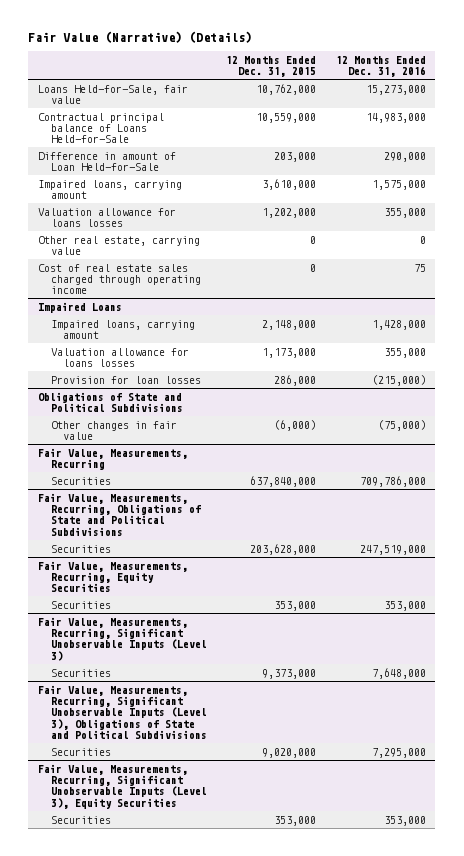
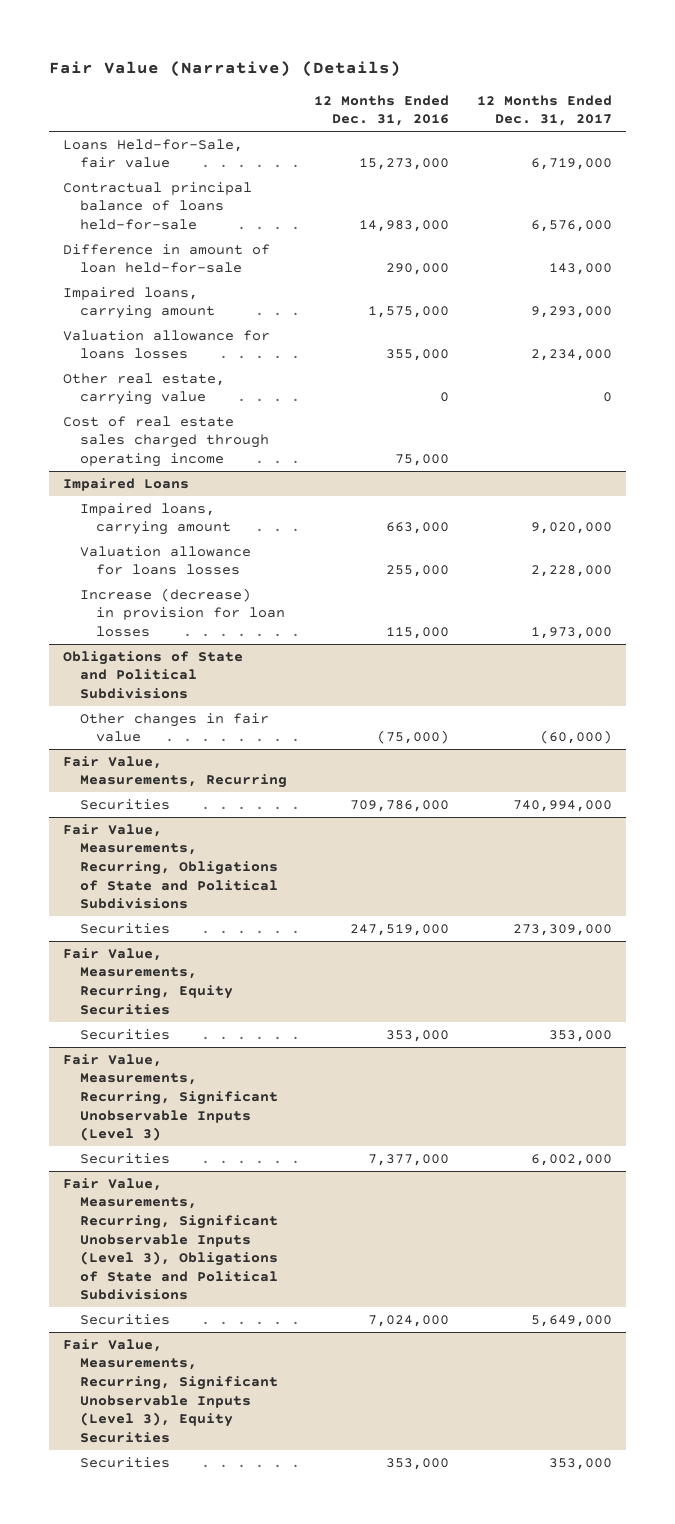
[226,55,317,78] 12 Months Ended Dec. 31, 2015 -> none
none -> [477,94,613,127] 12 Months Ended Dec. 31, 2017
[38,112,165,144] Contractual principal balance of Loans Held-for-Sale -> [63,181,253,231] Contractual principal balance of loans held-for-sale
[38,151,177,171] Difference in amount of Loan Held-for-Sale -> [63,243,271,274] Difference in amount of loan held-for-sale
[413,263,426,272] 75 -> [395,454,450,467] 75,000
[371,319,426,330] 1,428,000 -> [386,522,450,535] 663,000
[383,347,426,358] 355,000 -> [386,565,450,578] 255,000
[50,375,201,384] Provision for loan losses -> [79,587,286,638] Increase (decrease) in provision for loan losses
[371,374,426,386] (215,000) -> [386,627,450,640] 115,000
[371,667,426,679] 7,648,000 -> [368,1153,450,1166] 7,377,000
[371,747,426,758] 7,295,000 -> [368,1314,450,1327] 7,024,000

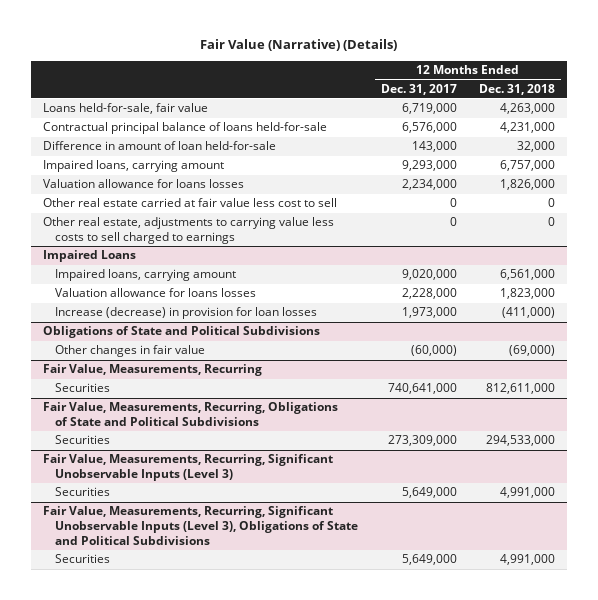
[314,94,450,127] 12 Months Ended Dec. 31, 2016 -> none
none -> [479,83,556,95] Dec. 31, 2018
[63,138,244,169] Loans Held-for-Sale, fair value -> [42,103,208,115] Loans held-for-sale, fair value
[63,415,269,468] Cost of real estate sales charged through operating income -> none
[63,372,226,406] Other real estate, carrying value -> [42,198,337,208] Other real estate carried at fair value less cost to sell
none -> [42,217,334,244] Other real estate, adjustments to carrying value less costs to sell charged to earnings
[513,799,613,812] 740,994,000 -> [387,383,457,395] 740,641,000
[63,947,233,1015] Fair Value, Measurements, Recurring, Equity Securities -> none
[79,1028,170,1040] Securities -> none
[531,1153,613,1166] 6,002,000 -> [401,487,457,499] 5,649,000
[63,1338,278,1443] Fair Value, Measurements, Recurring, Significant Unobservable Inputs (Level 3), Equity Securities -> none
[79,1456,170,1468] Securities -> none

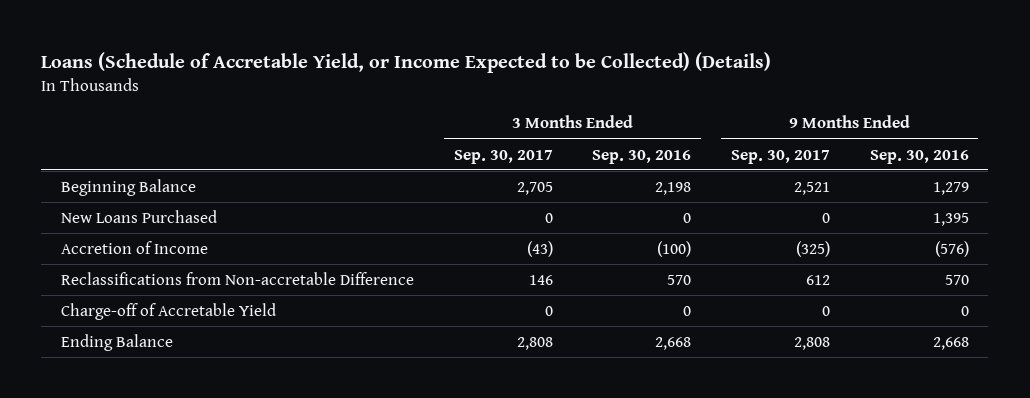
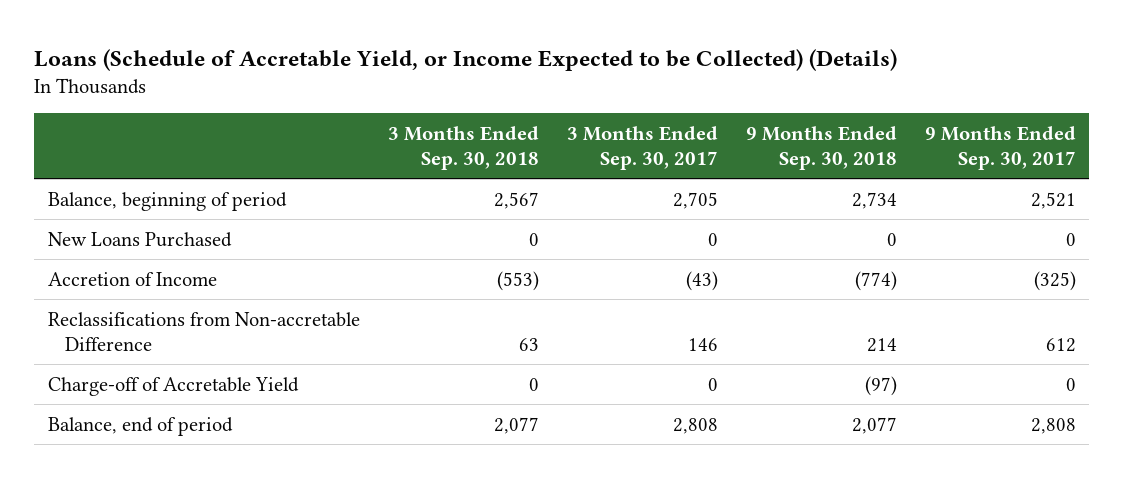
[592,149,692,164] Sep. 30, 2016 -> none
[869,149,969,164] Sep. 30, 2016 -> none
none -> [387,125,539,171] 3 Months Ended Sep. 30, 2018
none -> [745,125,897,171] 9 Months Ended Sep. 30, 2018
[61,178,197,196] Beginning Balance -> [48,191,288,211] Balance, beginning of period
[61,333,174,351] Ending Balance -> [48,416,234,436] Balance, end of period

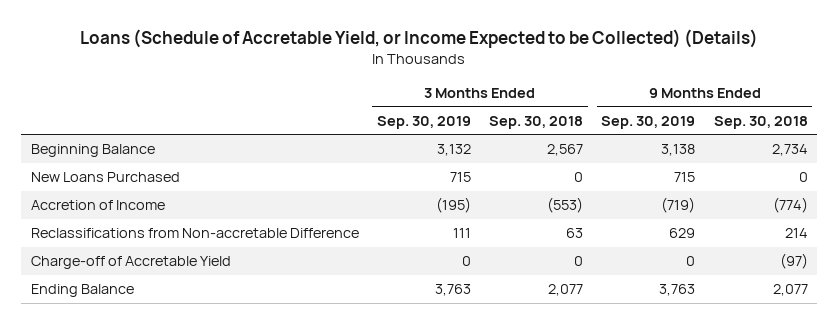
[566,125,718,171] 3 Months Ended Sep. 30, 2017 -> none
[924,125,1076,171] 9 Months Ended Sep. 30, 2017 -> none
none -> [376,115,471,129] Sep. 30, 2019
none -> [601,115,696,129] Sep. 30, 2019
[48,191,288,211] Balance, beginning of period -> [30,144,155,158] Beginning Balance
[48,416,234,436] Balance, end of period -> [30,284,134,298] Ending Balance

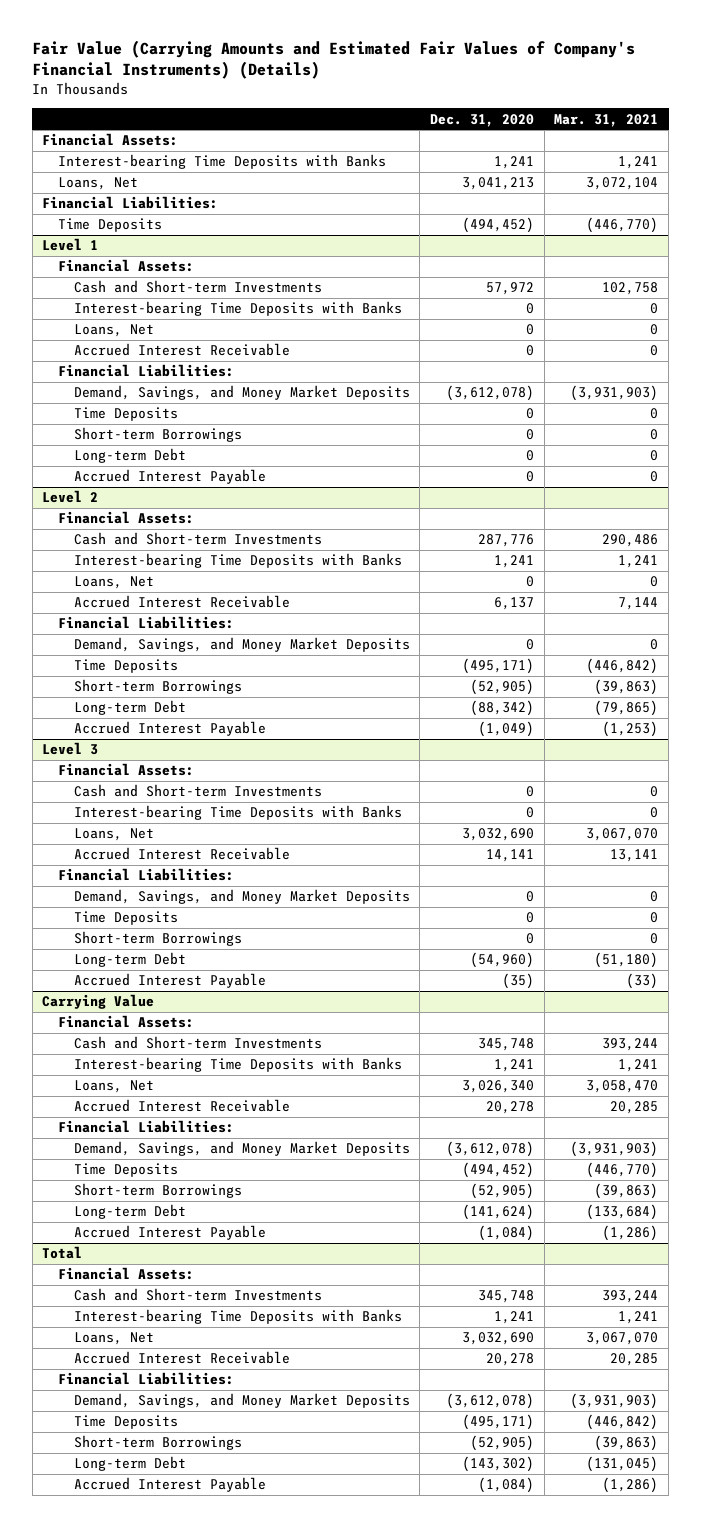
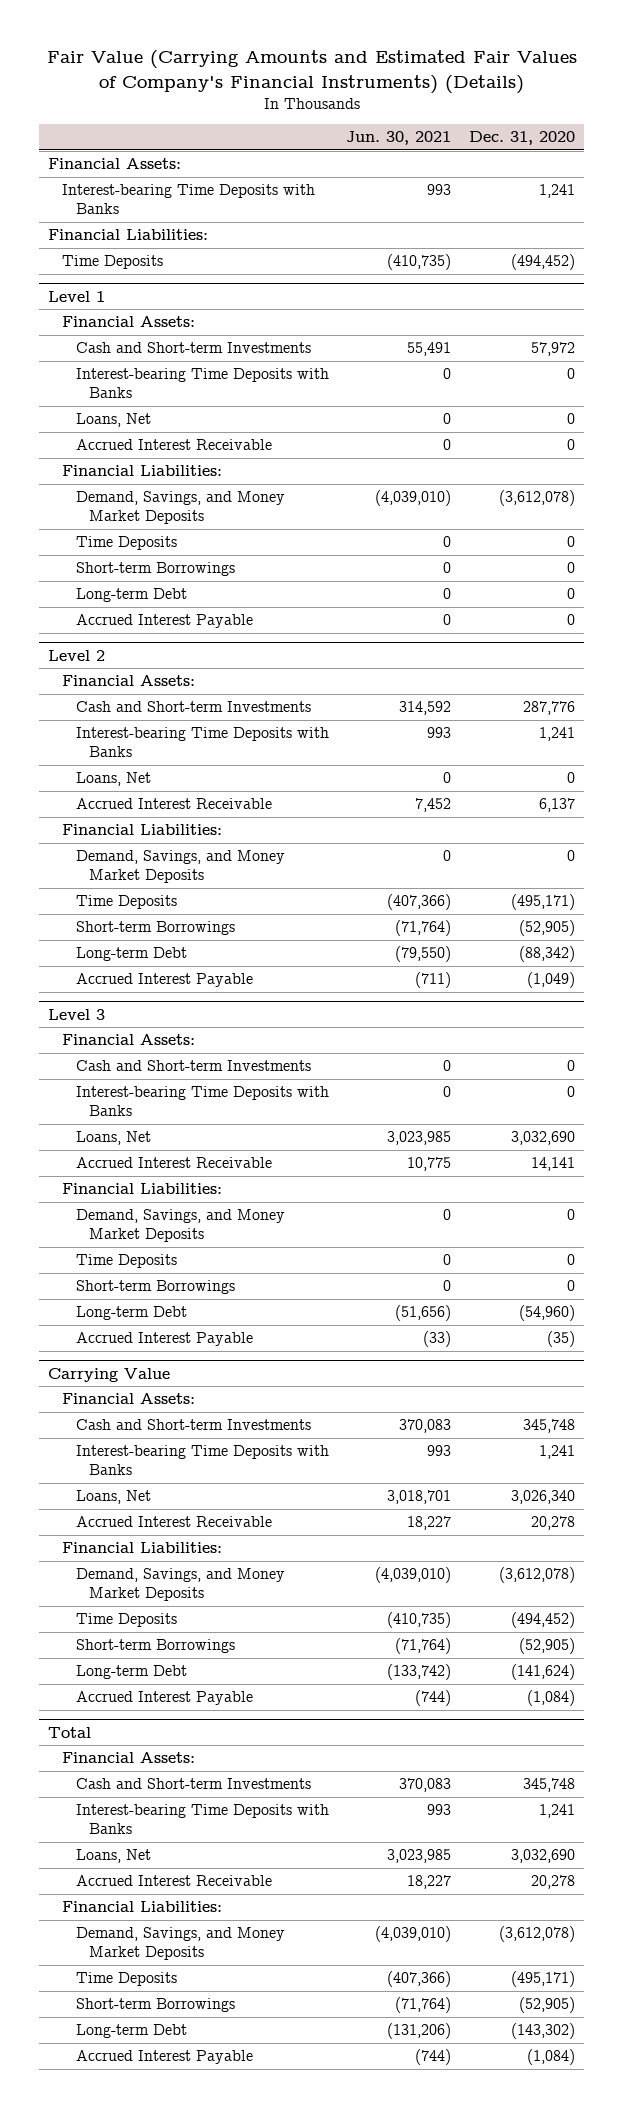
[554,113,659,127] Mar. 31, 2021 -> none
none -> [346,131,452,146] Jun. 30, 2021
[57,177,138,191] Loans, Net -> none

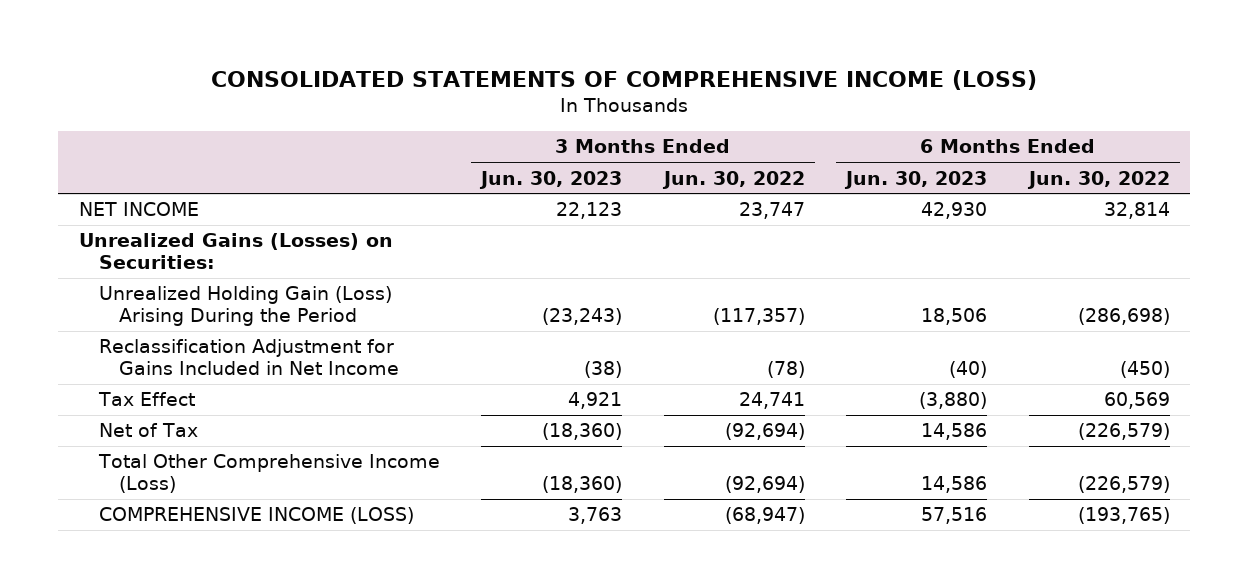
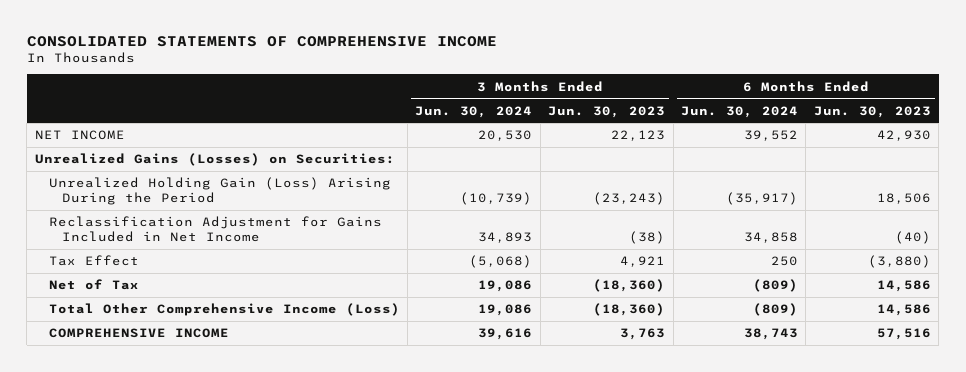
[211,69,1038,90] CONSOLIDATED STATEMENTS OF COMPREHENSIVE INCOME (LOSS) -> [26,35,497,47] CONSOLIDATED STATEMENTS OF COMPREHENSIVE INCOME
[661,170,805,189] Jun. 30, 2022 -> none
[1026,170,1170,189] Jun. 30, 2022 -> none
none -> [415,105,533,118] Jun. 30, 2024
none -> [680,105,798,118] Jun. 30, 2024
[98,507,414,525] COMPREHENSIVE INCOME (LOSS) -> [48,328,229,339] COMPREHENSIVE INCOME

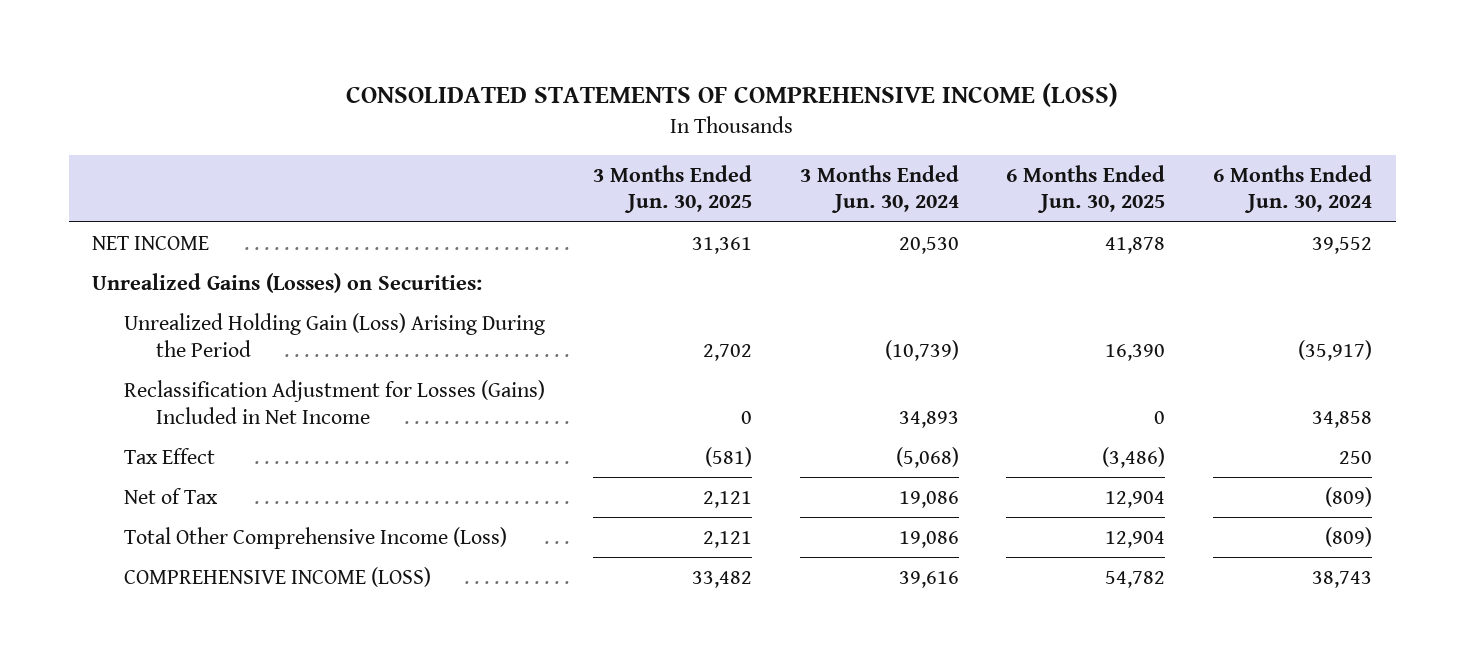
[26,35,497,47] CONSOLIDATED STATEMENTS OF COMPREHENSIVE INCOME -> [346,82,1119,107] CONSOLIDATED STATEMENTS OF COMPREHENSIVE INCOME (LOSS)
[548,105,666,118] Jun. 30, 2023 -> none
[813,105,931,118] Jun. 30, 2023 -> none
none -> [592,164,752,214] 3 Months Ended Jun. 30, 2025
none -> [1006,164,1166,214] 6 Months Ended Jun. 30, 2025
[48,216,382,243] Reclassification Adjustment for Gains Included in Net Income -> [124,380,546,424] Reclassification Adjustment for Losses (Gains) Included in Net Income
[48,328,229,339] COMPREHENSIVE INCOME -> [124,567,432,588] COMPREHENSIVE INCOME (LOSS)

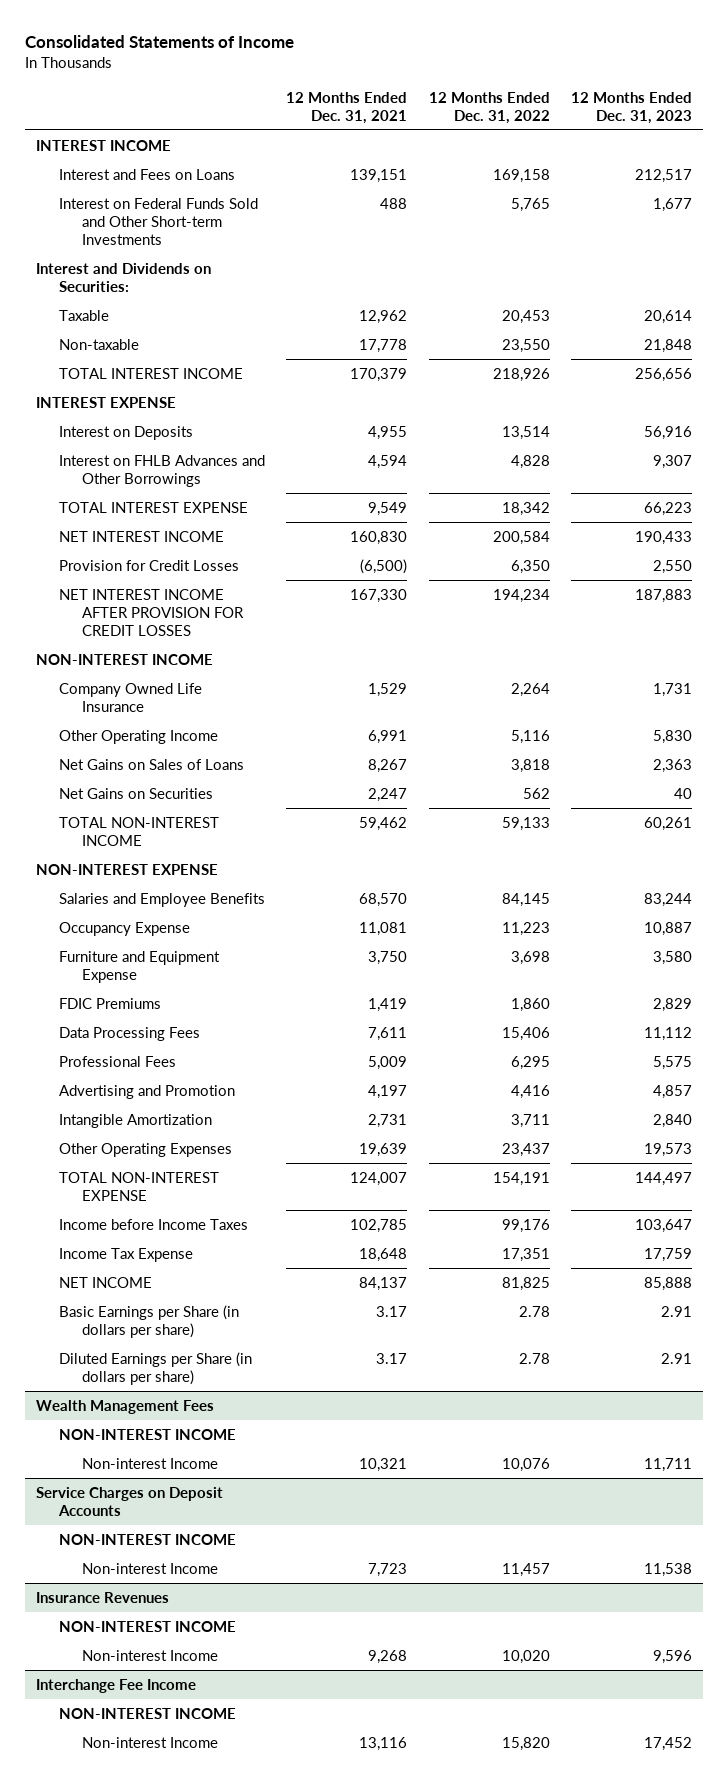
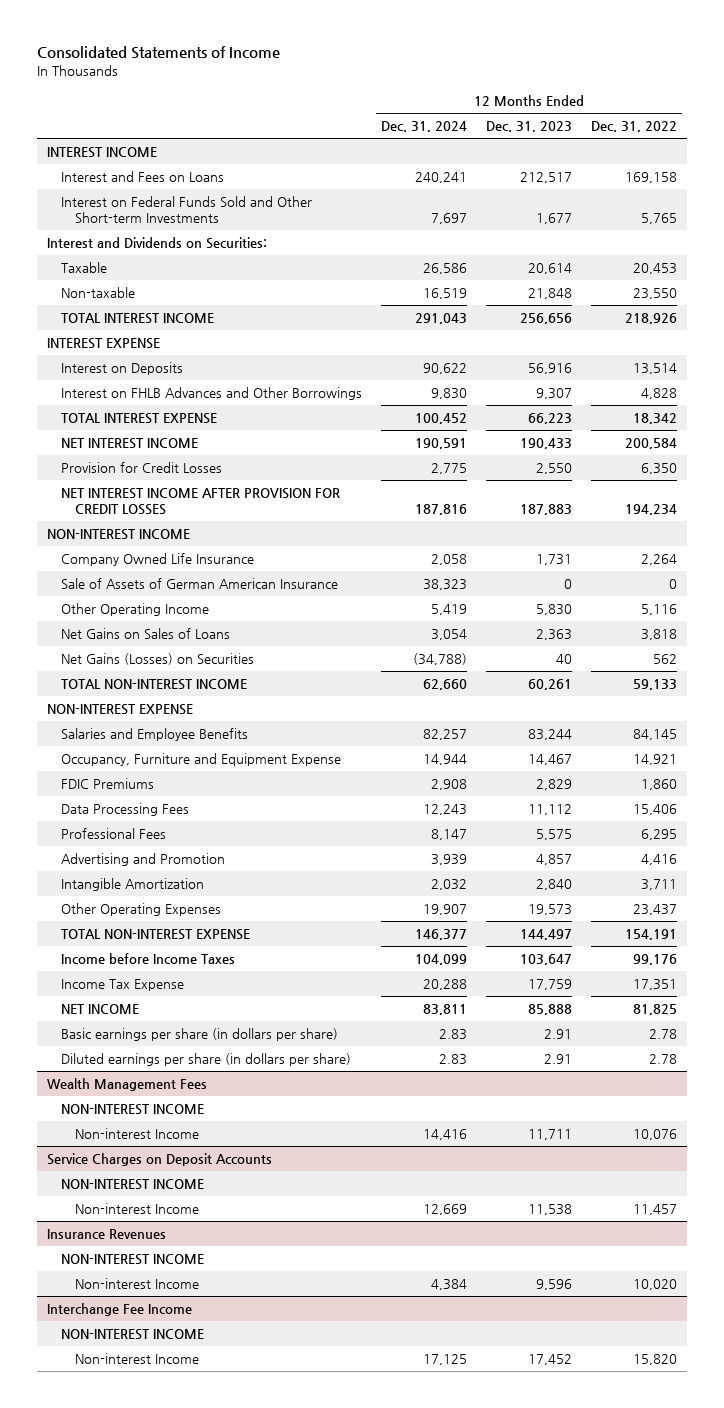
[286,91,408,125] 12 Months Ended Dec. 31, 2021 -> none
none -> [380,121,467,133] Dec. 31, 2024
none -> [60,578,338,590] Sale of Assets of German American Insurance
[59,787,214,799] Net Gains on Securities -> [60,653,254,666] Net Gains (Losses) on Securities
[59,950,221,983] Furniture and Equipment Expense -> none
[59,921,191,936] Occupancy Expense -> [60,753,341,767] Occupancy, Furniture and Equipment Expense
[501,921,550,936] 11,223 -> [633,754,678,766] 14,921
[644,921,693,936] 10,887 -> [528,754,573,766] 14,467
[59,1304,240,1338] Basic Earnings per Share (in dollars per share) -> [60,1028,338,1042] Basic earnings per share (in dollars per share)
[59,1351,253,1385] Diluted Earnings per Share (in dollars per share) -> [60,1053,351,1067] Diluted earnings per share (in dollars per share)

